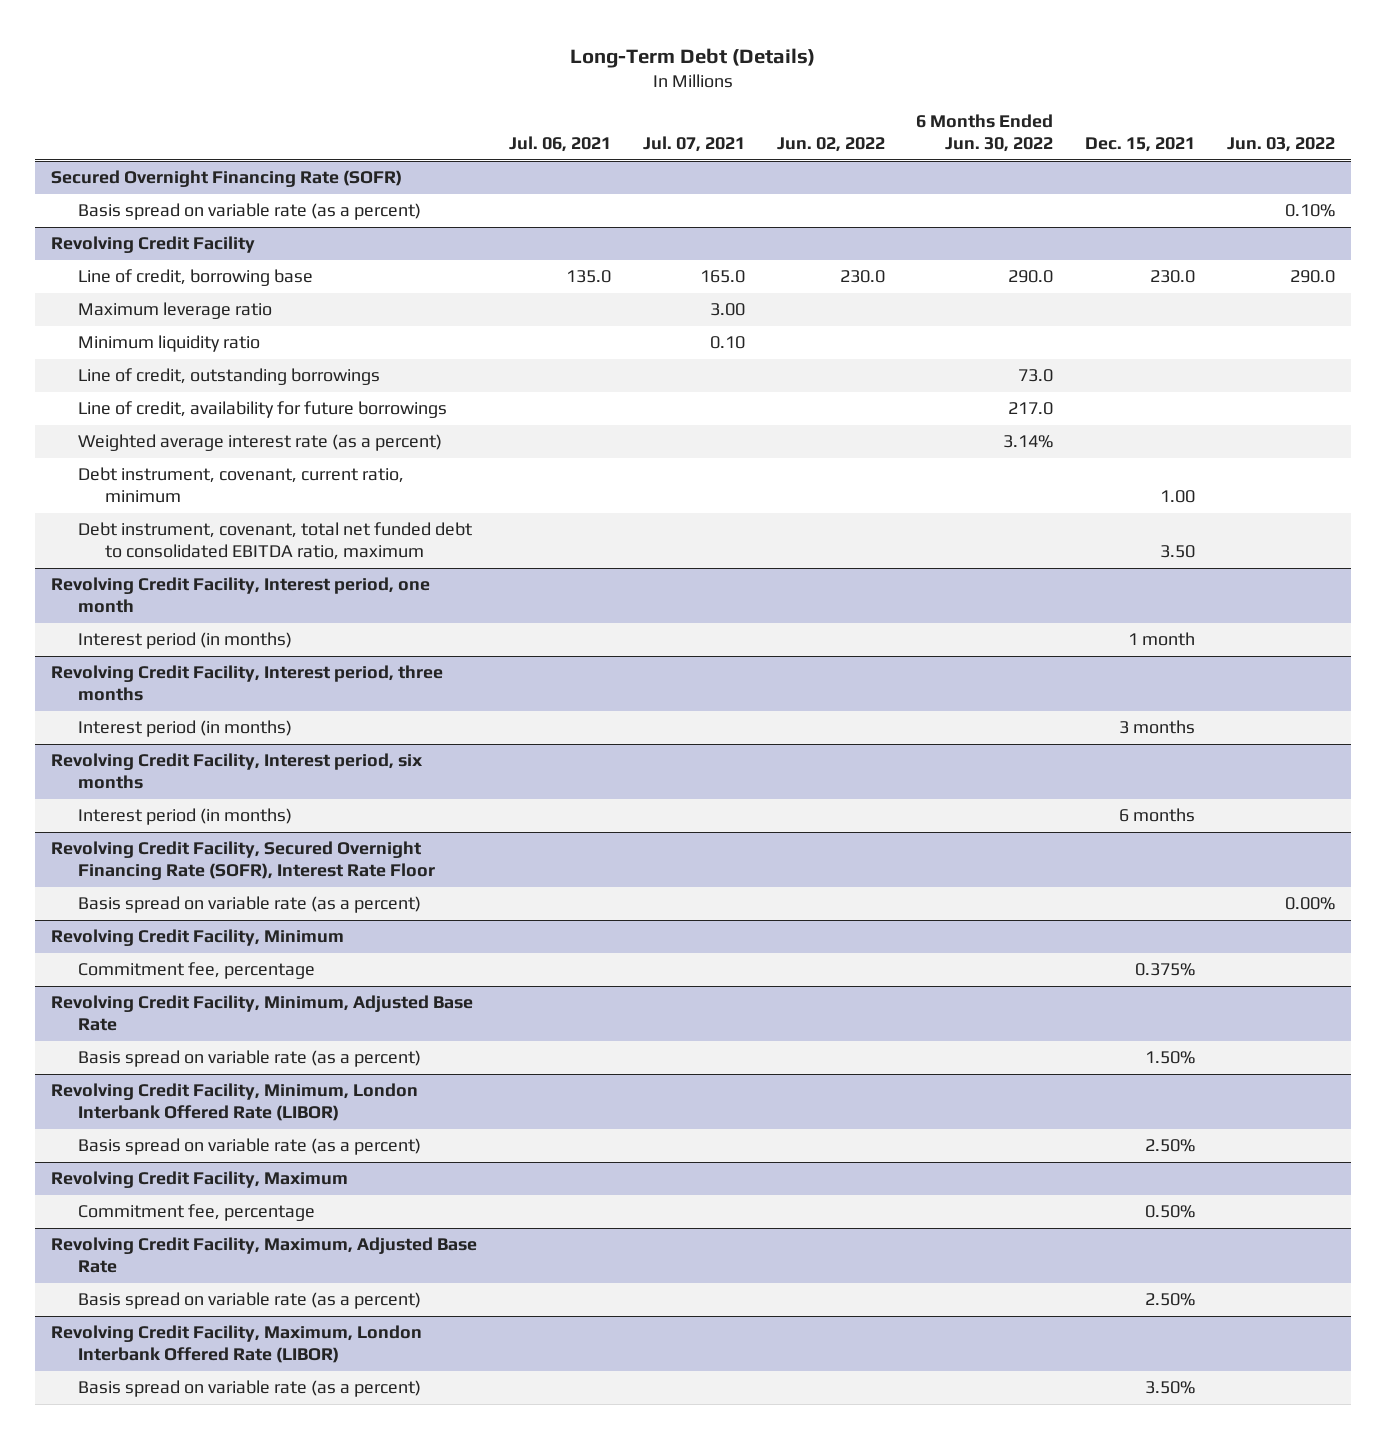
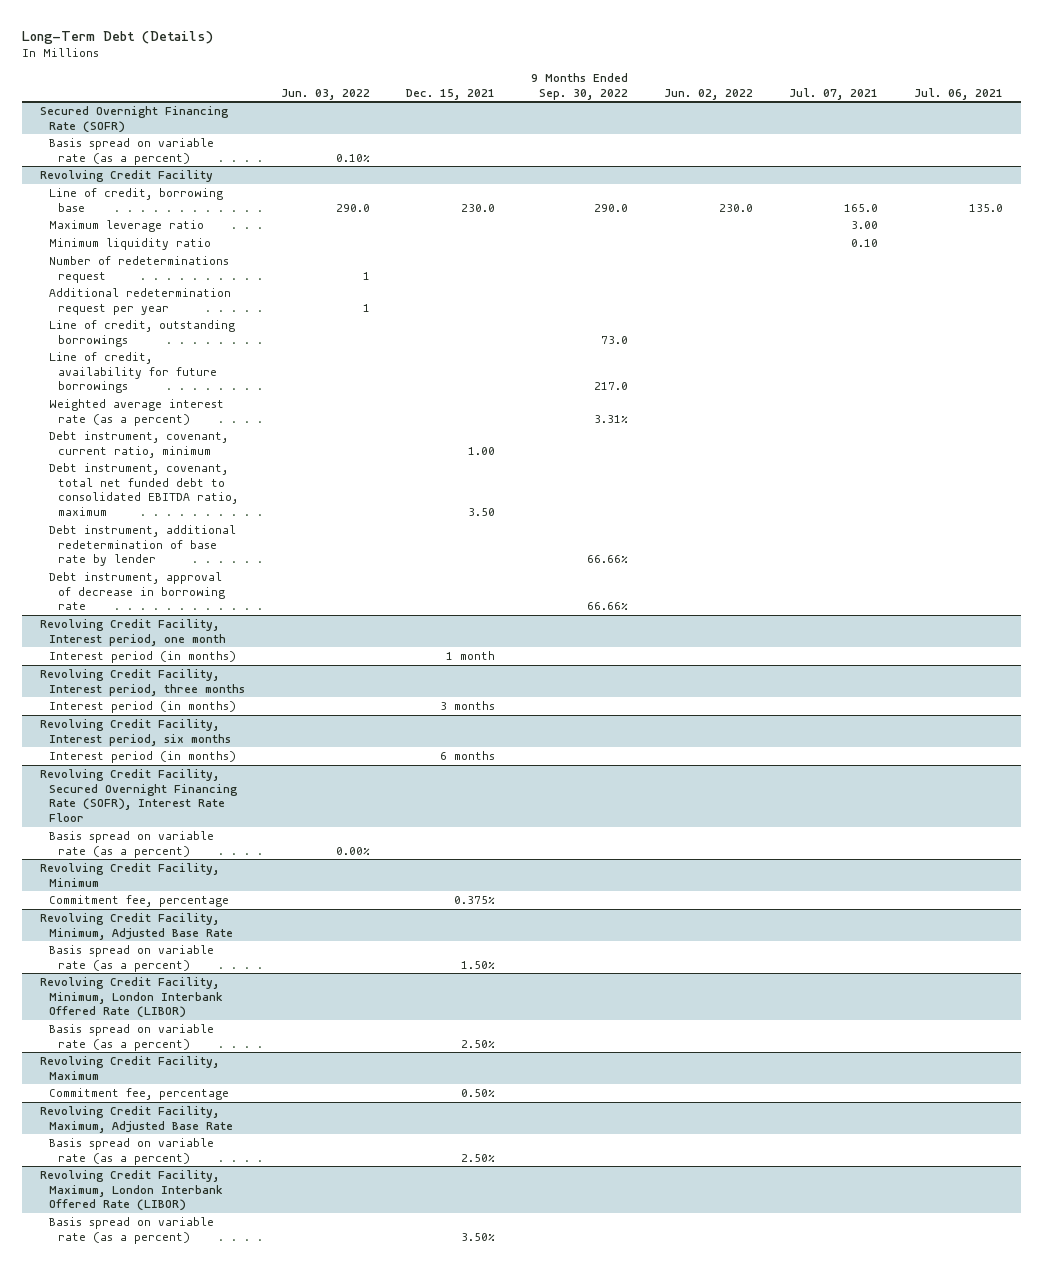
[916,114,1054,153] 6 Months Ended Jun. 30, 2022 -> none
none -> [531,73,629,100] 9 Months Ended Sep. 30, 2022
none -> [49,256,230,283] Number of redeterminations request
none -> [49,288,232,315] Additional redetermination request per year
none -> [49,525,237,567] Debt instrument, additional redetermination of base rate by lender
none -> [49,572,226,611] Debt instrument, approval of decrease in borrowing rate

